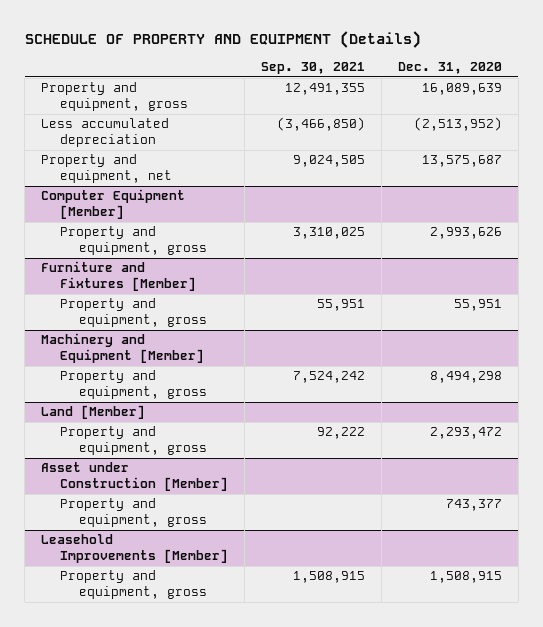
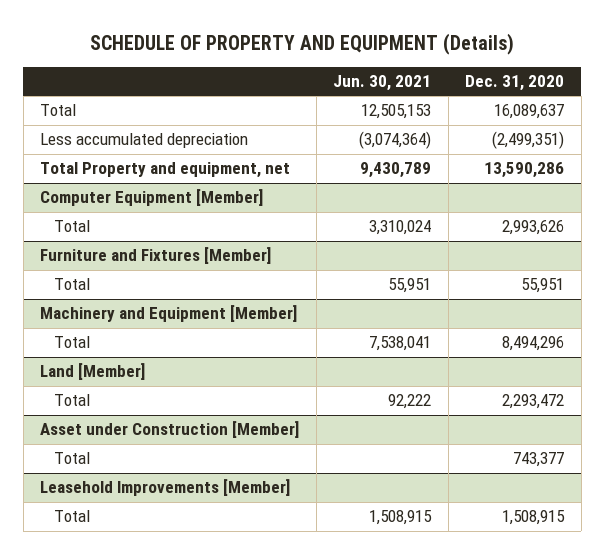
[261,62,366,75] Sep. 30, 2021 -> none
none -> [333,75,432,92] Jun. 30, 2021
[41,82,189,111] Property and equipment, gross -> none
none -> [40,104,77,117] Total
[414,117,503,132] (2,513,952) -> [492,131,565,150] (2,499,351)
[41,154,173,183] Property and equipment, net -> [40,162,291,179] Total Property and equipment, net
[422,155,503,168] 13,575,687 -> [484,162,565,179] 13,590,286
[60,226,208,255] Property and equipment, gross -> [54,220,91,233] Total
[60,298,208,327] Property and equipment, gross -> [54,278,91,291] Total
[60,370,208,399] Property and equipment, gross -> none
none -> [54,336,91,349] Total
[60,426,208,455] Property and equipment, gross -> [54,394,91,407] Total
[60,498,208,527] Property and equipment, gross -> [54,452,91,465] Total
[60,570,208,599] Property and equipment, gross -> [54,510,91,523] Total

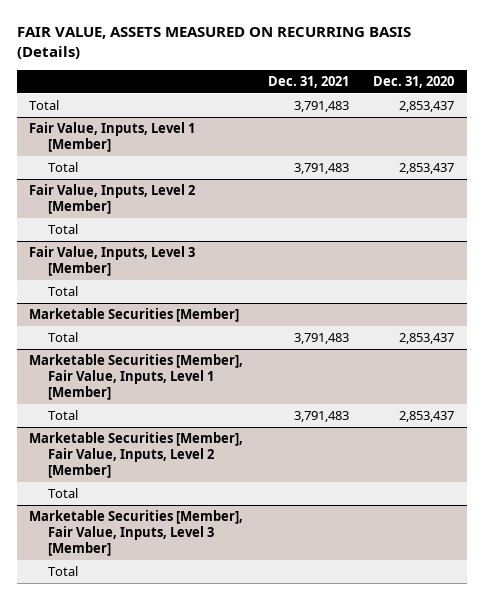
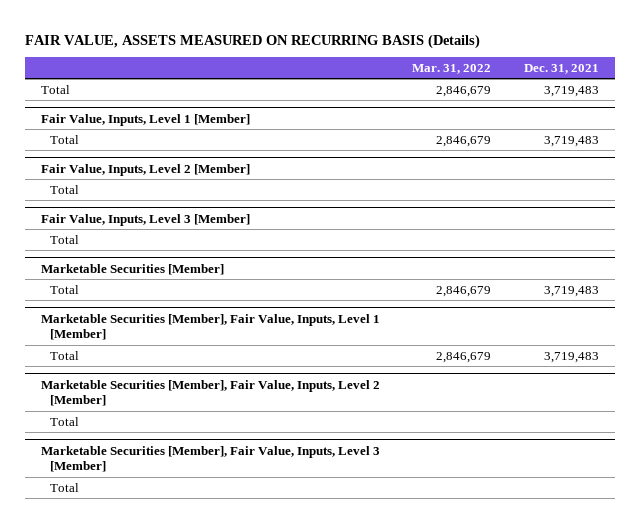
[373,75,455,88] Dec. 31, 2020 -> none
none -> [412,64,492,75] Mar. 31, 2022
[293,101,349,113] 3,791,483 -> [543,85,599,97] 3,719,483
[293,163,349,175] 3,791,483 -> [543,135,599,147] 3,719,483
[293,333,349,345] 3,791,483 -> [543,285,599,297] 3,719,483
[293,411,349,423] 3,791,483 -> [543,351,599,363] 3,719,483

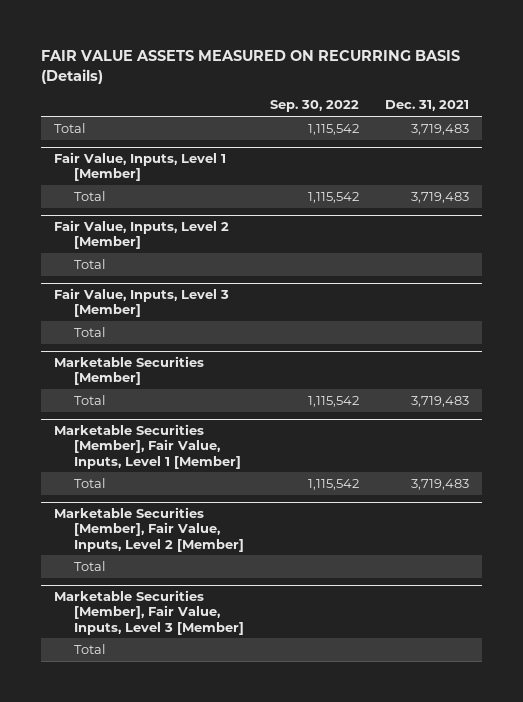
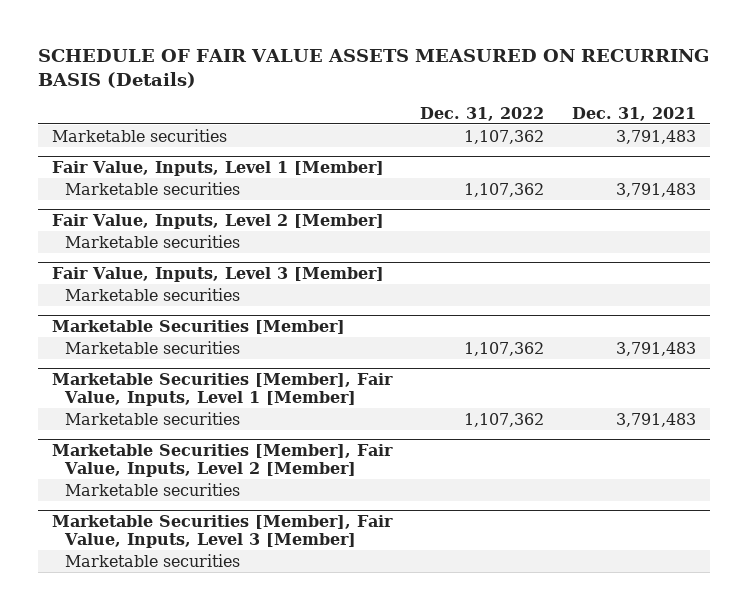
[41,50,461,84] FAIR VALUE ASSETS MEASURED ON RECURRING BASIS (Details) -> [38,49,710,89] SCHEDULE OF FAIR VALUE ASSETS MEASURED ON RECURRING BASIS (Details)
[269,100,359,113] Sep. 30, 2022 -> none
none -> [420,106,545,121] Dec. 31, 2022
[54,122,87,133] Total -> none
none -> [52,128,228,142] Marketable securities
[73,190,106,201] Total -> none
none -> [65,181,241,195] Marketable securities
[73,258,106,269] Total -> [65,234,241,248] Marketable securities
[73,326,106,337] Total -> [65,287,241,301] Marketable securities
[73,394,106,405] Total -> none
none -> [65,340,241,354] Marketable securities
[73,477,106,488] Total -> none
none -> [65,411,241,425] Marketable securities
[73,560,106,571] Total -> [65,482,241,496] Marketable securities
[73,643,106,654] Total -> [65,553,241,567] Marketable securities

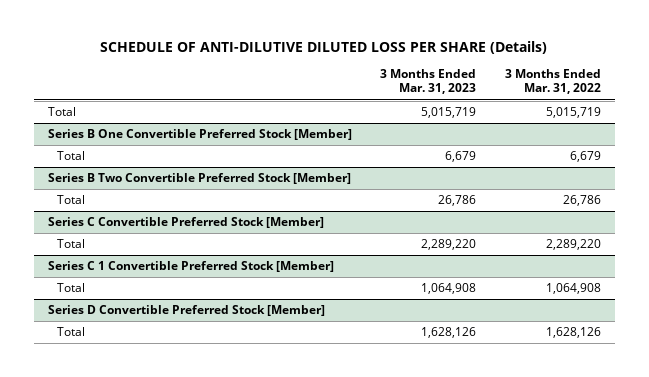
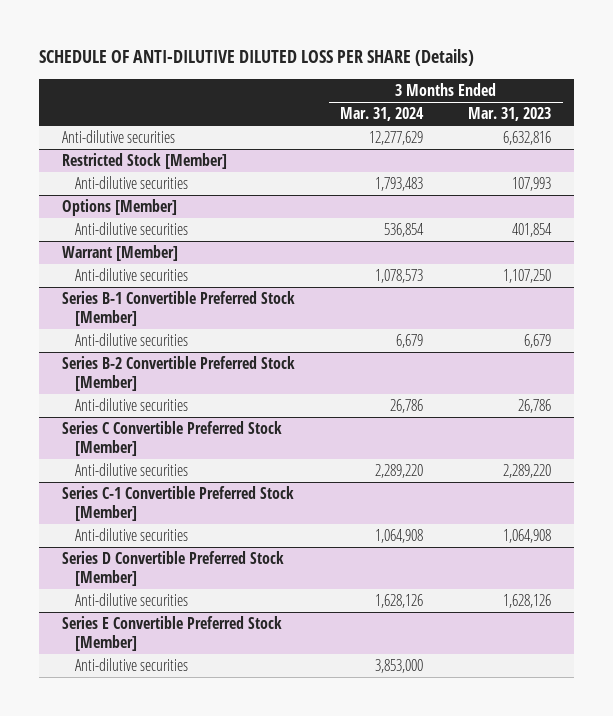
[504,69,601,95] 3 Months Ended Mar. 31, 2022 -> none
none -> [340,107,425,122] Mar. 31, 2024
[47,107,76,117] Total -> none
none -> [61,130,175,144] Anti-dilutive securities
none -> [61,153,227,170] Restricted Stock [Member]
none -> [75,176,189,190] Anti-dilutive securities
none -> [61,199,177,217] Options [Member]
none -> [75,222,189,236] Anti-dilutive securities
none -> [61,245,178,262] Warrant [Member]
none -> [75,268,189,282] Anti-dilutive securities
[47,129,352,141] Series B One Convertible Preferred Stock [Member] -> [61,291,295,327] Series B-1 Convertible Preferred Stock [Member]
[56,151,85,161] Total -> [75,333,189,347] Anti-dilutive securities
[47,173,351,185] Series B Two Convertible Preferred Stock [Member] -> [61,356,295,392] Series B-2 Convertible Preferred Stock [Member]
[56,195,85,205] Total -> [75,398,189,412] Anti-dilutive securities
[56,239,85,249] Total -> [75,463,189,477] Anti-dilutive securities
[47,261,334,273] Series C 1 Convertible Preferred Stock [Member] -> [61,486,294,522] Series C-1 Convertible Preferred Stock [Member]
[56,283,85,293] Total -> [75,528,189,542] Anti-dilutive securities
[56,327,85,337] Total -> [75,593,189,607] Anti-dilutive securities
none -> [61,616,282,652] Series E Convertible Preferred Stock [Member]
none -> [75,658,189,672] Anti-dilutive securities

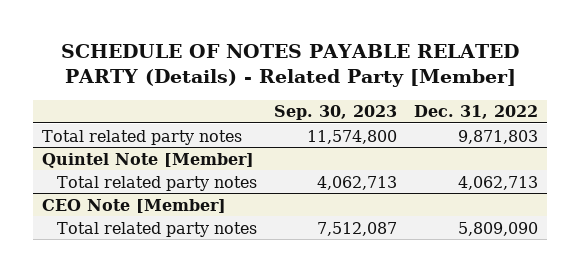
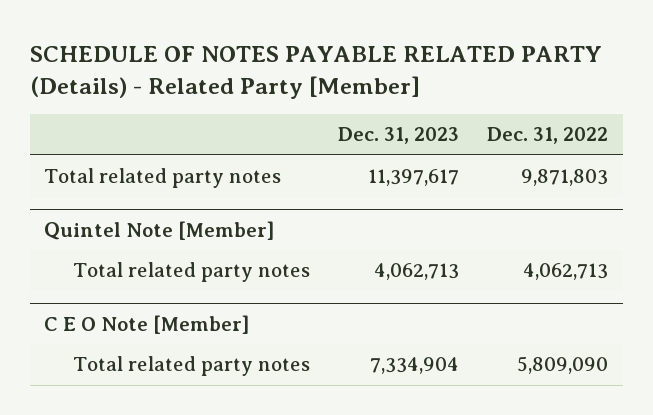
[273,105,397,121] Sep. 30, 2023 -> none
none -> [338,127,460,145] Dec. 31, 2023
[41,198,226,213] CEO Note [Member] -> [44,314,250,334] C E O Note [Member]

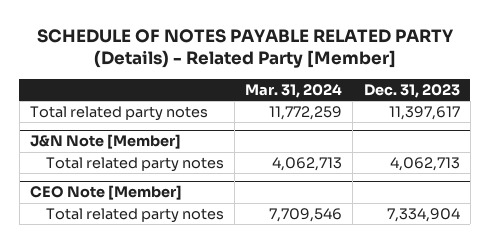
[487,127,609,145] Dec. 31, 2022 -> none
none -> [245,83,343,98] Mar. 31, 2024
[44,220,275,240] Quintel Note [Member] -> none
none -> [29,134,181,150] J&N Note [Member]
[44,314,250,334] C E O Note [Member] -> [29,185,182,201] CEO Note [Member]

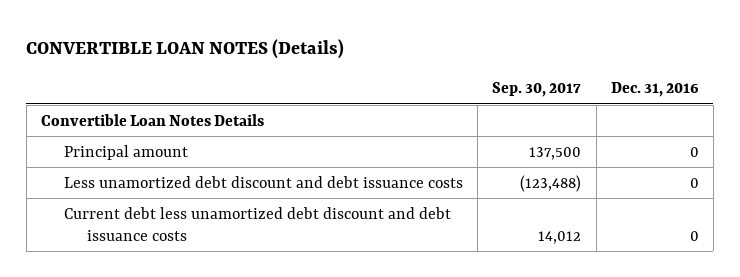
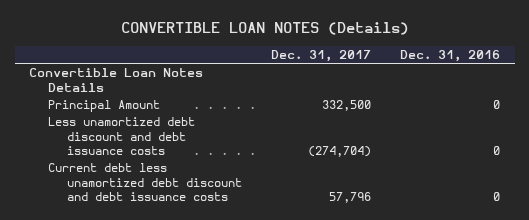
[492,82,582,98] Sep. 30, 2017 -> none
none -> [270,49,371,62] Dec. 31, 2017
[64,144,189,160] Principal amount -> [48,100,161,113] Principal Amount

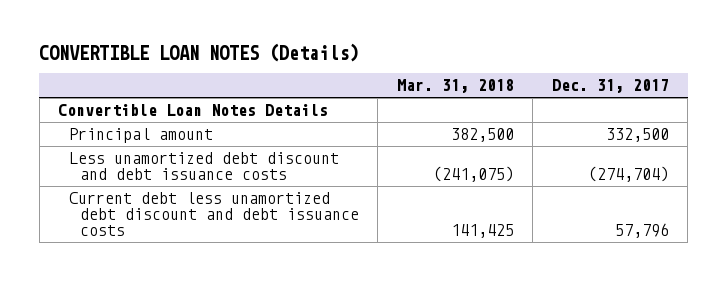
[400,49,501,62] Dec. 31, 2016 -> none
none -> [396,79,514,94] Mar. 31, 2018
[48,100,161,113] Principal Amount -> [69,128,214,144] Principal amount

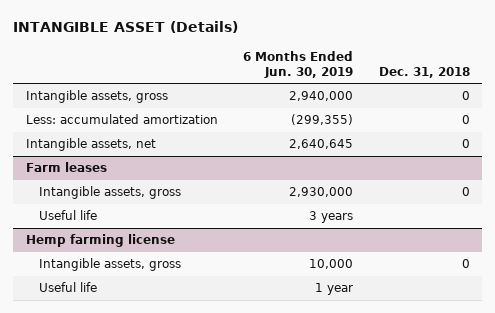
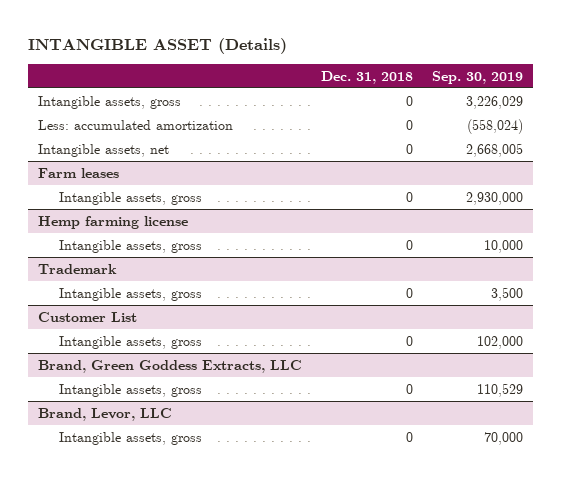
[243,50,354,78] 6 Months Ended Jun. 30, 2019 -> none
none -> [432,70,524,84] Sep. 30, 2019
[39,210,98,221] Useful life -> none
[39,282,98,293] Useful life -> none
none -> [37,263,117,274] Trademark
none -> [58,287,202,301] Intangible assets, gross
none -> [37,311,137,322] Customer List
none -> [58,335,202,349] Intangible assets, gross
none -> [37,359,302,373] Brand, Green Goddess Extracts, LLC
none -> [58,383,202,397] Intangible assets, gross
none -> [37,407,172,421] Brand, Levor, LLC
none -> [58,431,202,445] Intangible assets, gross

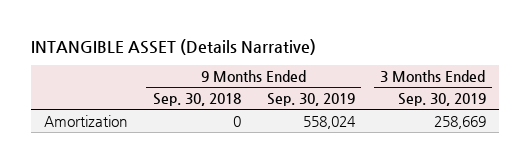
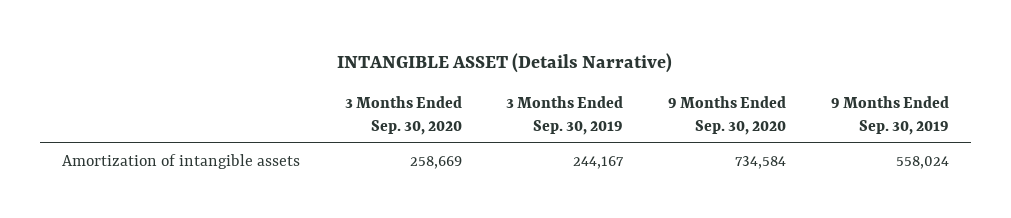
[152,93,241,107] Sep. 30, 2018 -> none
none -> [344,96,462,135] 3 Months Ended Sep. 30, 2020
none -> [667,96,786,135] 9 Months Ended Sep. 30, 2020
[43,114,127,127] Amortization -> [61,154,300,170] Amortization of intangible assets
[433,115,486,129] 258,669 -> [573,156,625,170] 244,167

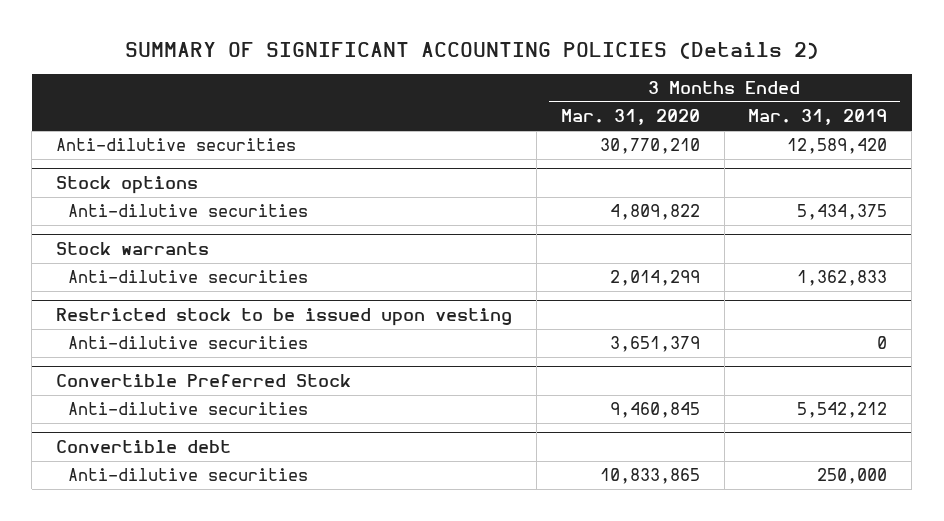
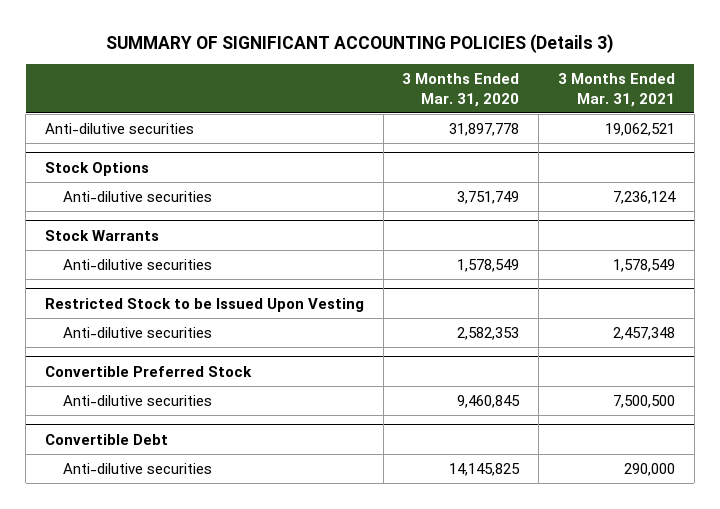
[124,42,819,60] SUMMARY OF SIGNIFICANT ACCOUNTING POLICIES (Details 2) -> [105,33,614,53] SUMMARY OF SIGNIFICANT ACCOUNTING POLICIES (Details 3)
[748,109,888,126] Mar. 31, 2019 -> none
none -> [557,73,675,107] 3 Months Ended Mar. 31, 2021
[599,138,700,155] 30,770,210 -> [449,122,520,136] 31,897,778
[56,176,199,195] Stock options -> [44,161,149,176] Stock Options
[609,204,700,221] 4,809,822 -> [457,190,520,204] 3,751,749
[56,242,210,256] Stock warrants -> [44,229,159,241] Stock Warrants
[609,270,700,287] 2,014,299 -> [457,258,520,272] 1,578,549
[56,308,513,327] Restricted stock to be issued upon vesting -> [44,297,364,312] Restricted Stock to be Issued Upon Vesting
[609,336,700,353] 3,651,379 -> [457,326,520,340] 2,582,353
[56,440,232,454] Convertible debt -> [44,433,168,445] Convertible Debt
[599,468,700,485] 10,833,865 -> [449,462,521,476] 14,145,825

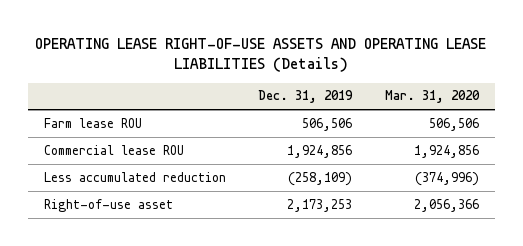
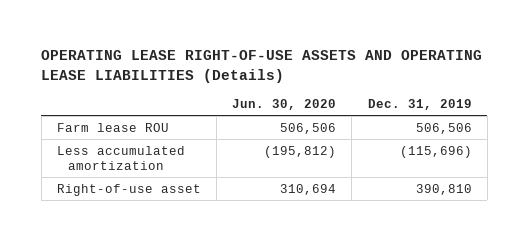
[384,90,480,104] Mar. 31, 2020 -> none
none -> [232,98,337,110] Jun. 30, 2020
[44,144,185,155] Commercial lease ROU -> none
[44,171,227,182] Less accumulated reduction -> [56,145,185,170] Less accumulated amortization
[288,171,353,186] (258,109) -> [399,145,472,158] (115,696)
[287,198,353,212] 2,173,253 -> [415,183,472,195] 390,810

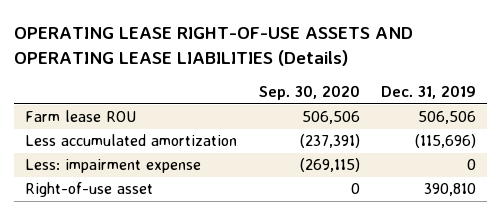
[232,98,337,110] Jun. 30, 2020 -> none
none -> [258,85,360,101] Sep. 30, 2020
none -> [24,159,201,174] Less: impairment expense

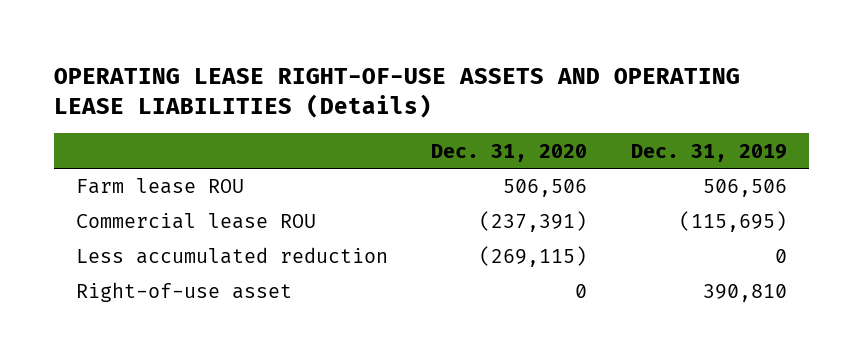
[258,85,360,101] Sep. 30, 2020 -> none
none -> [431,143,588,162] Dec. 31, 2020
[24,159,201,174] Less: impairment expense -> none
none -> [75,213,316,230] Commercial lease ROU
[24,134,237,147] Less accumulated amortization -> [75,247,388,265] Less accumulated reduction
[415,134,477,149] (115,696) -> [774,249,787,264] 0

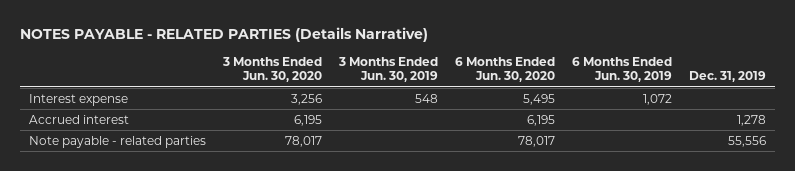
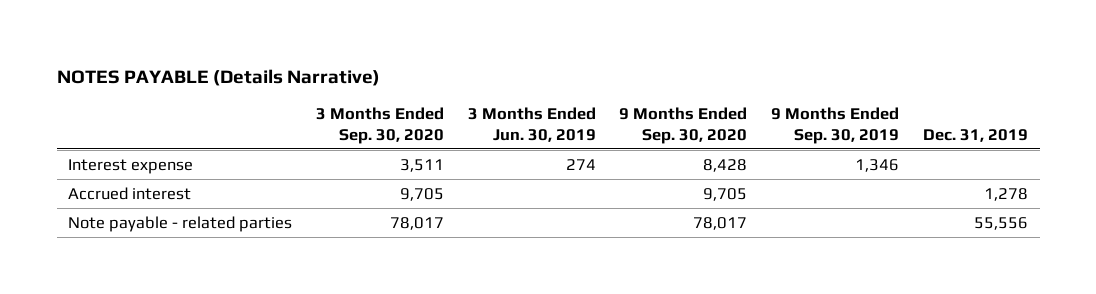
[20,27,429,43] NOTES PAYABLE - RELATED PARTIES (Details Narrative) -> [56,68,380,86] NOTES PAYABLE (Details Narrative)
[221,57,322,83] 3 Months Ended Jun. 30, 2020 -> none
[454,57,555,83] 6 Months Ended Jun. 30, 2020 -> none
[571,57,672,83] 6 Months Ended Jun. 30, 2019 -> none
none -> [316,107,445,144] 3 Months Ended Sep. 30, 2020
none -> [619,107,748,144] 9 Months Ended Sep. 30, 2020
none -> [771,107,900,144] 9 Months Ended Sep. 30, 2019
[414,93,438,103] 548 -> [565,159,596,171] 274

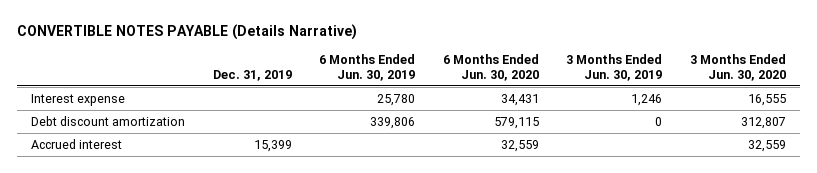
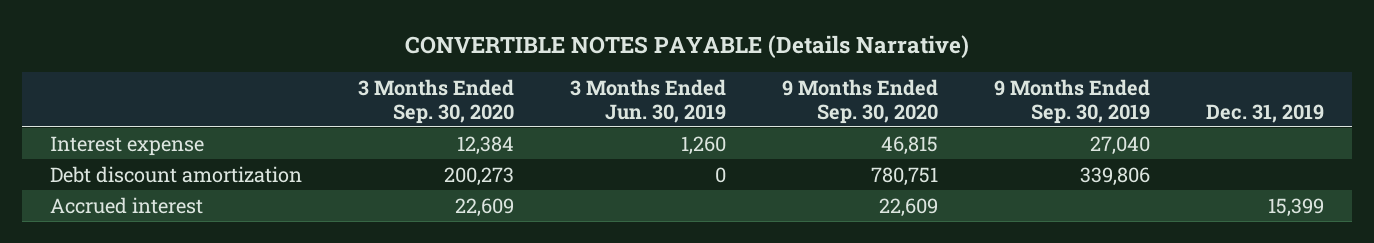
[319,54,416,81] 6 Months Ended Jun. 30, 2019 -> none
[442,54,539,81] 6 Months Ended Jun. 30, 2020 -> none
[690,54,787,81] 3 Months Ended Jun. 30, 2020 -> none
none -> [357,79,514,124] 3 Months Ended Sep. 30, 2020
none -> [781,79,938,124] 9 Months Ended Sep. 30, 2020
none -> [993,79,1150,124] 9 Months Ended Sep. 30, 2019
[631,93,663,106] 1,246 -> [680,135,726,155] 1,260

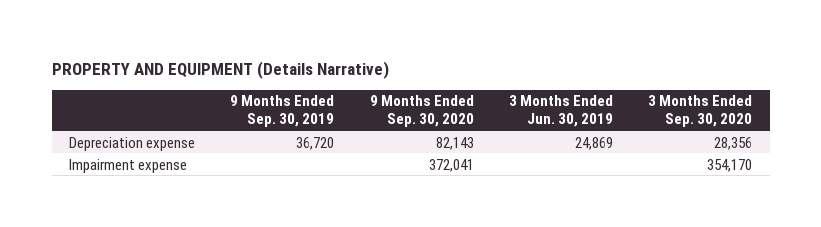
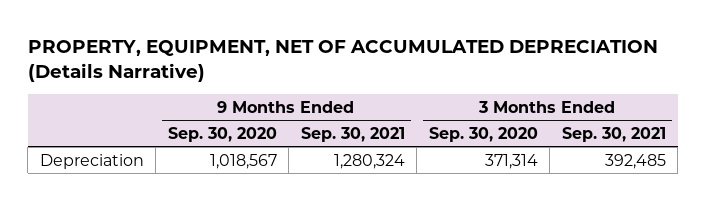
[51,60,389,79] PROPERTY AND EQUIPMENT (Details Narrative) -> [27,39,658,83] PROPERTY, EQUIPMENT, NET OF ACCUMULATED DEPRECIATION (Details Narrative)
[230,95,335,128] 9 Months Ended Sep. 30, 2019 -> none
[508,95,613,128] 3 Months Ended Jun. 30, 2019 -> none
none -> [300,126,405,142] Sep. 30, 2021
none -> [561,126,666,142] Sep. 30, 2021
[69,158,188,173] Impairment expense -> none
[69,136,196,151] Depreciation expense -> [39,153,144,169] Depreciation
[435,136,474,150] 82,143 -> [209,153,277,169] 1,018,567
[713,136,752,150] 28,356 -> [484,153,538,169] 371,314

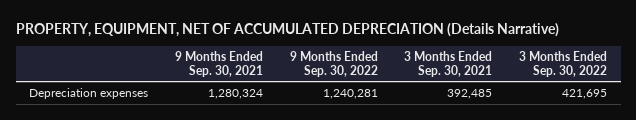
[167,126,277,142] Sep. 30, 2020 -> none
[428,126,538,142] Sep. 30, 2020 -> none
none -> [289,51,378,77] 9 Months Ended Sep. 30, 2022
none -> [519,51,608,77] 3 Months Ended Sep. 30, 2022
[39,153,144,169] Depreciation -> [29,88,149,100] Depreciation expenses

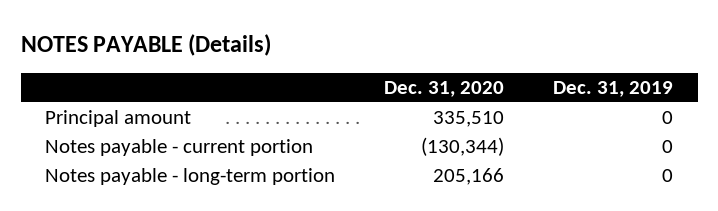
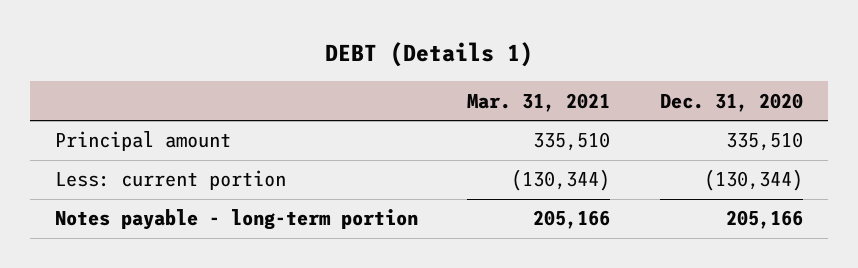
[20,34,271,57] NOTES PAYABLE (Details) -> [324,42,533,68] DEBT (Details 1)
[553,80,674,97] Dec. 31, 2019 -> none
none -> [467,92,611,112] Mar. 31, 2021
[45,139,314,157] Notes payable - current portion -> [54,170,286,191] Less: current portion

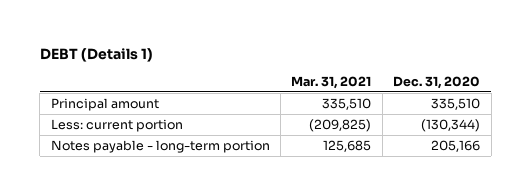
[511,169,611,192] (130,344) -> [309,118,372,132] (209,825)
[533,210,611,230] 205,166 -> [323,139,372,152] 125,685

